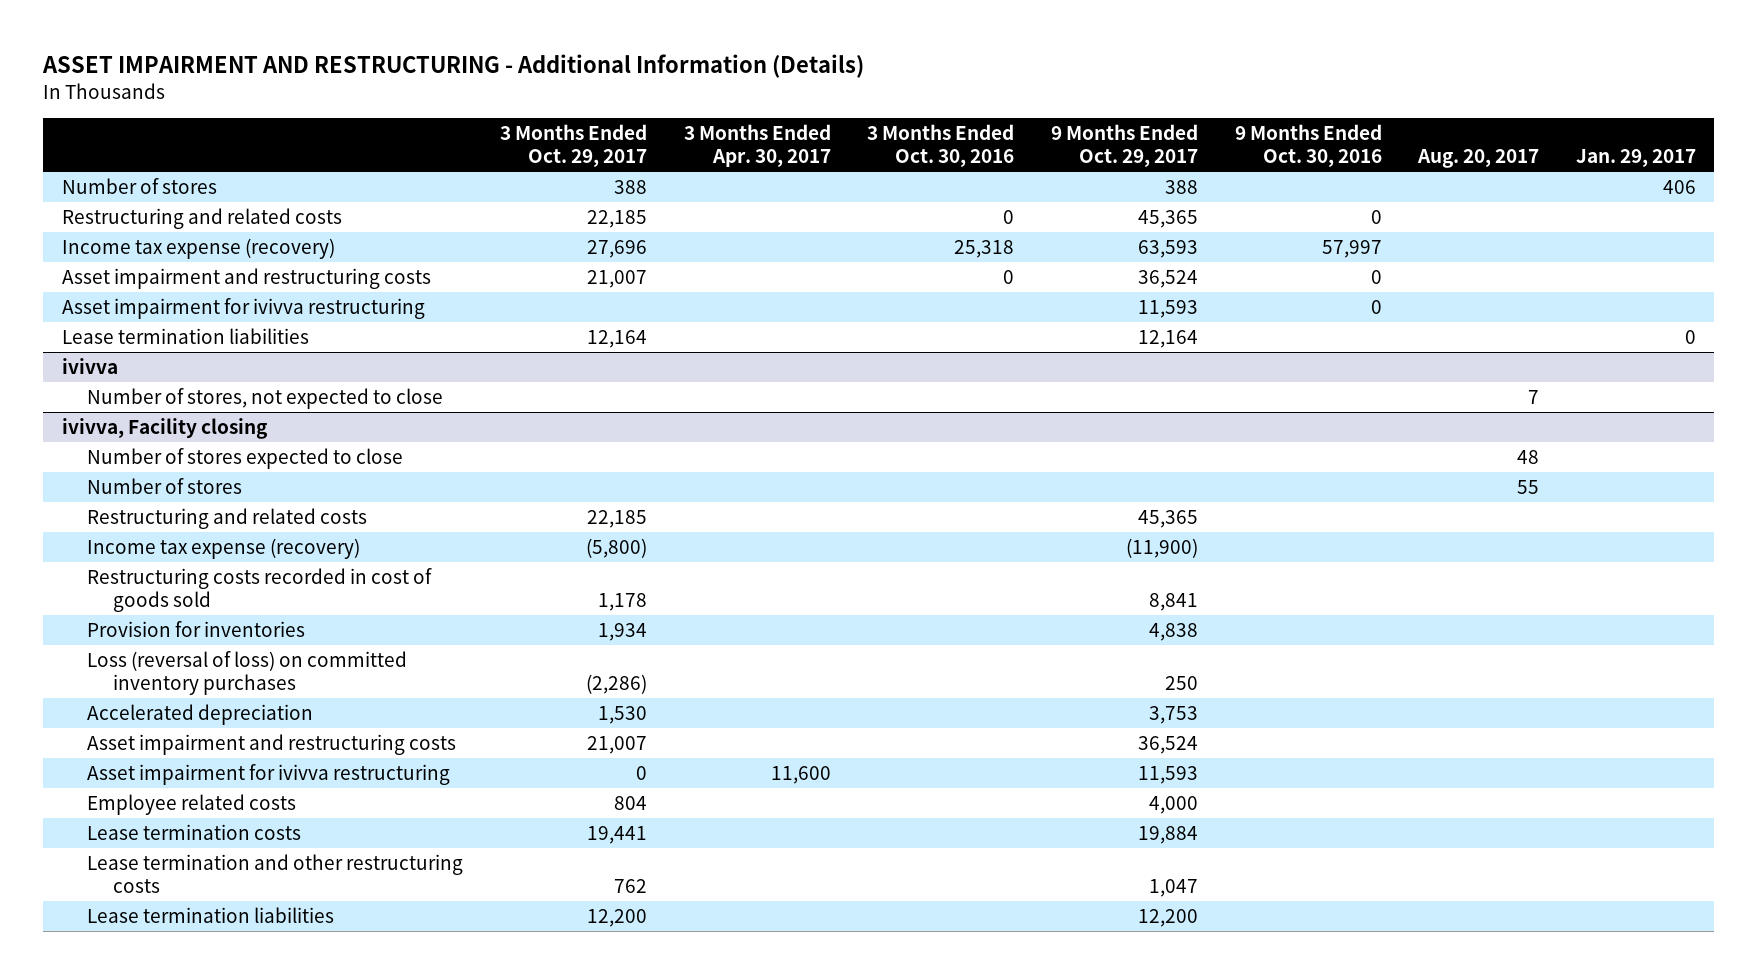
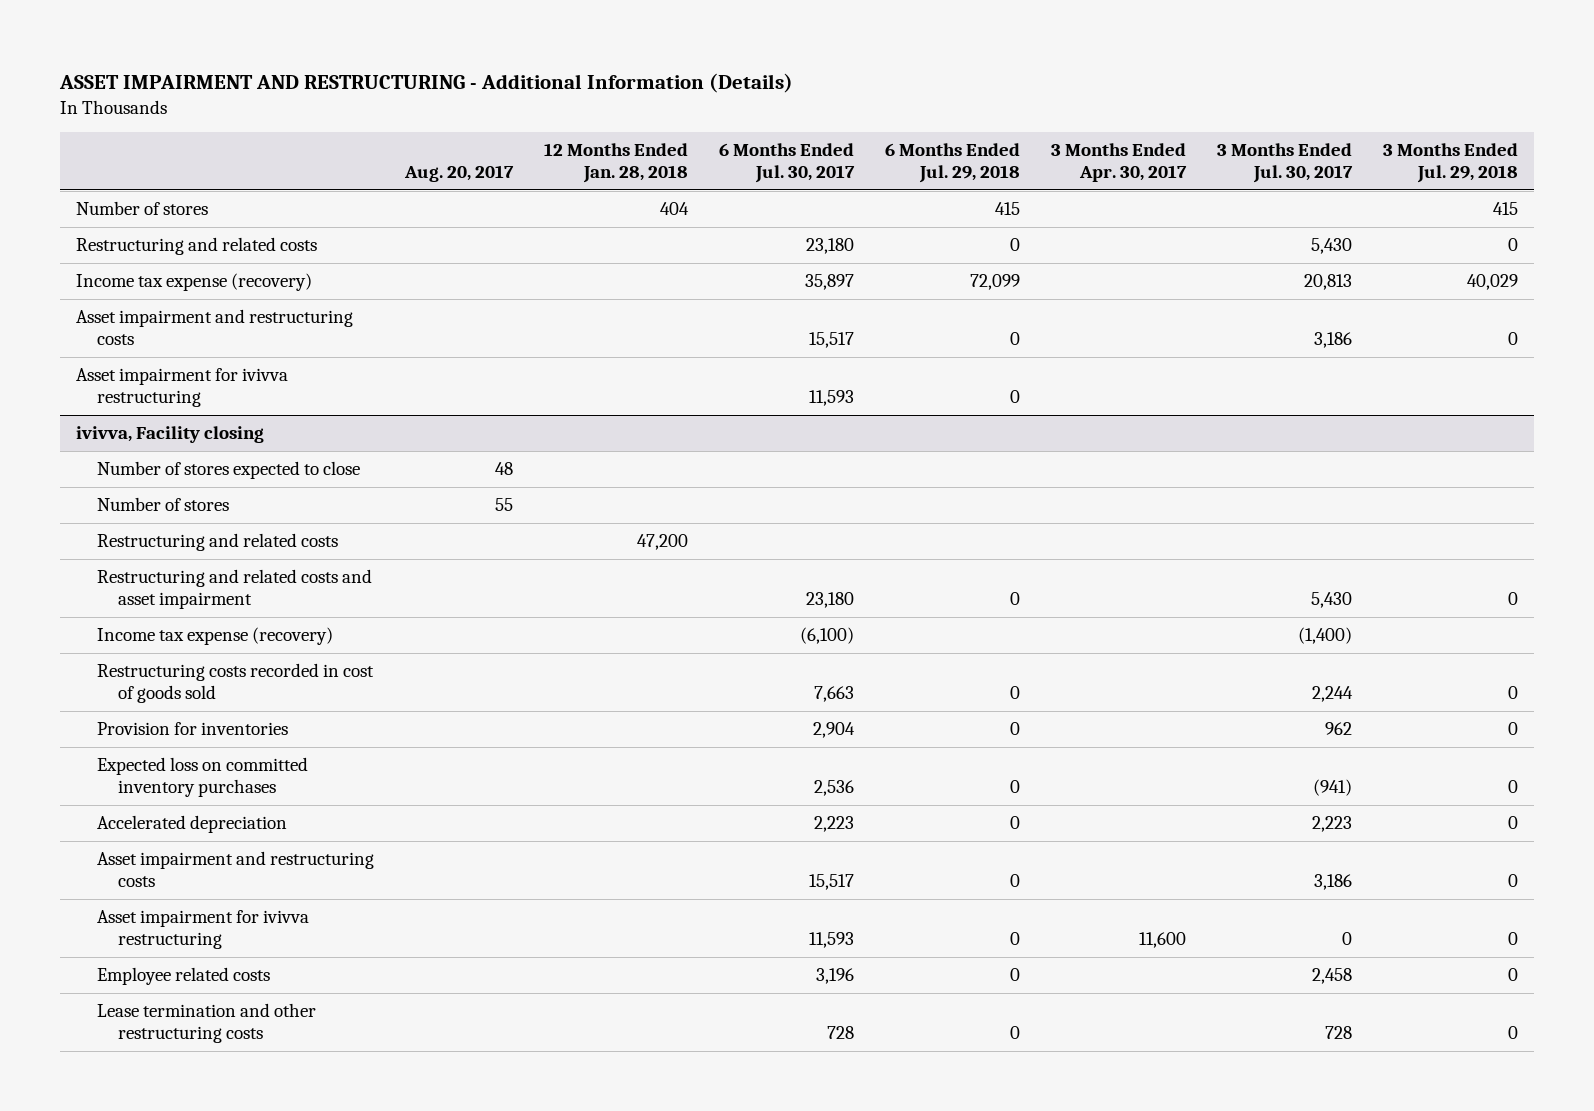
[499,123,647,168] 3 Months Ended Oct. 29, 2017 -> none
[867,123,1015,168] 3 Months Ended Oct. 30, 2016 -> none
[1050,123,1198,168] 9 Months Ended Oct. 29, 2017 -> none
[1234,123,1382,168] 9 Months Ended Oct. 30, 2016 -> none
[1575,149,1696,168] Jan. 29, 2017 -> none
none -> [544,143,689,184] 12 Months Ended Jan. 28, 2018
none -> [719,143,856,184] 6 Months Ended Jul. 30, 2017
none -> [885,143,1021,184] 6 Months Ended Jul. 29, 2018
none -> [1217,143,1354,184] 3 Months Ended Jul. 30, 2017
none -> [1383,143,1519,184] 3 Months Ended Jul. 29, 2018
[61,327,309,344] Lease termination liabilities -> none
[61,357,118,374] ivivva -> none
[87,387,444,409] Number of stores, not expected to close -> none
none -> [97,569,373,610] Restructuring and related costs and asset impairment
[87,650,408,696] Loss (reversal of loss) on committed inventory purchases -> [97,757,309,798] Expected loss on committed inventory purchases
[87,823,302,840] Lease termination costs -> none
[87,906,335,923] Lease termination liabilities -> none

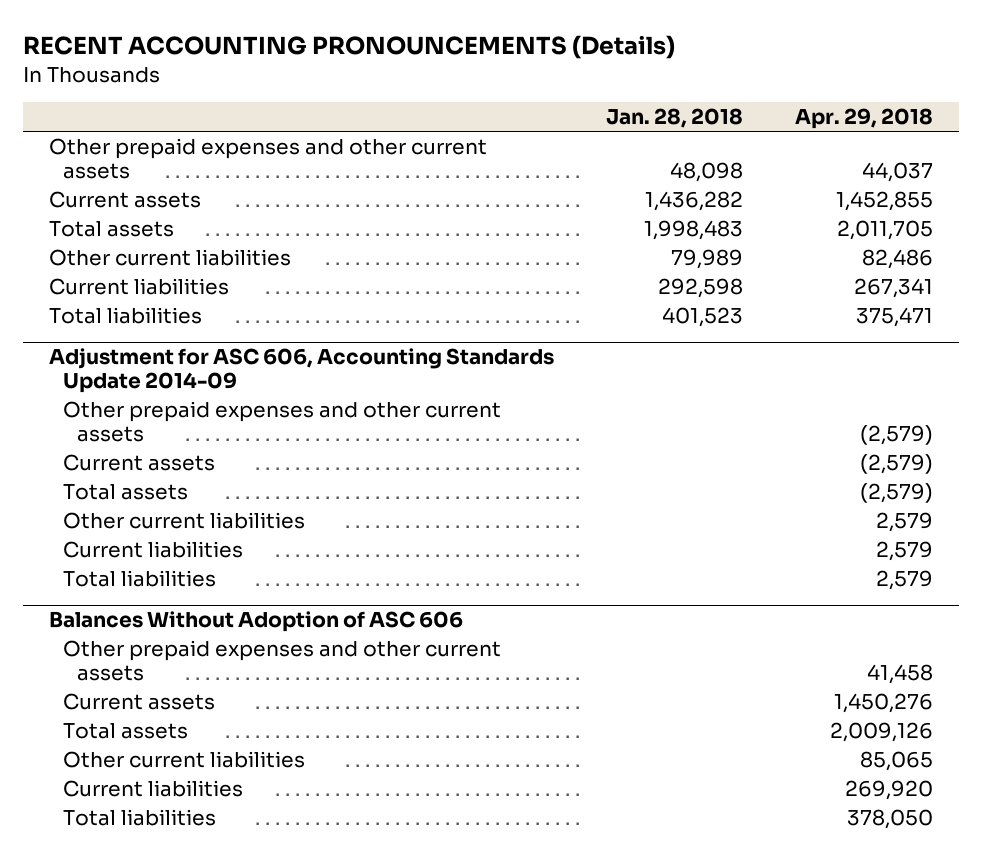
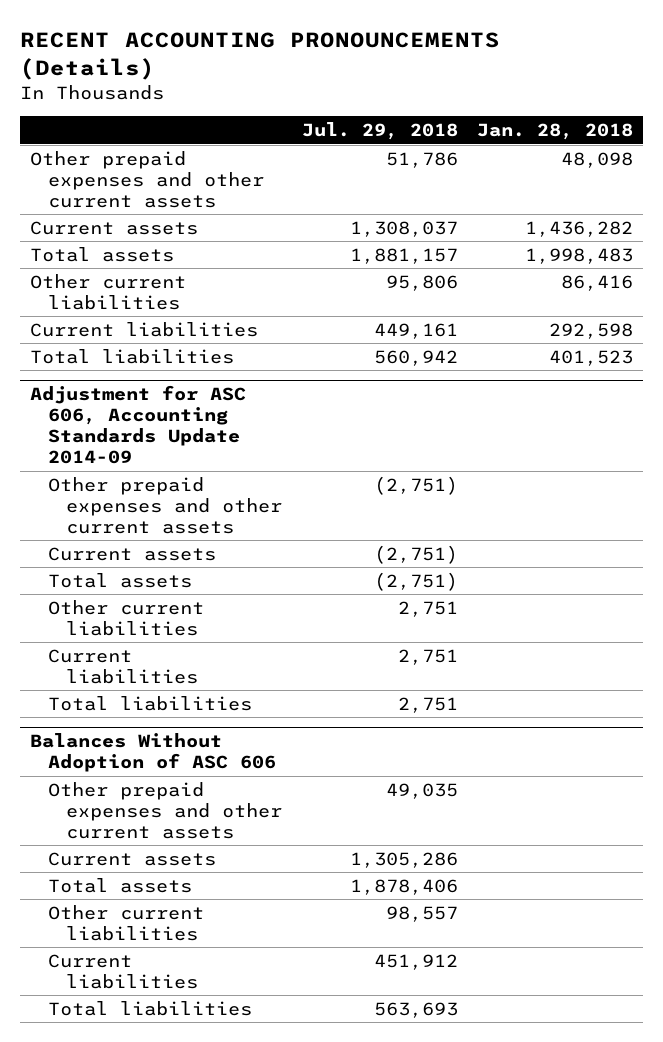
[795,108,934,130] Apr. 29, 2018 -> none
none -> [301,122,458,141] Jul. 29, 2018
[670,248,743,269] 79,989 -> [561,274,634,291] 86,416

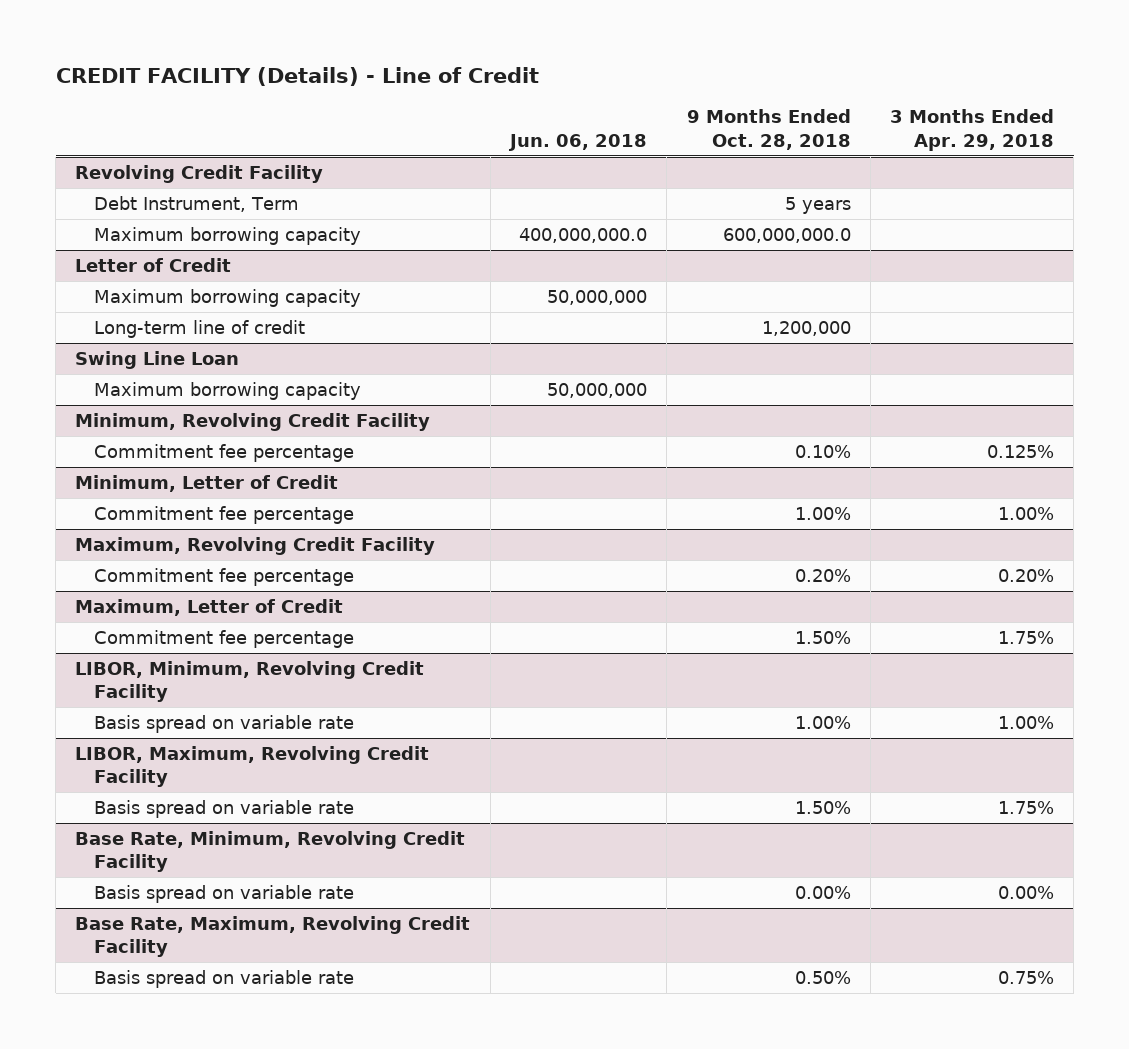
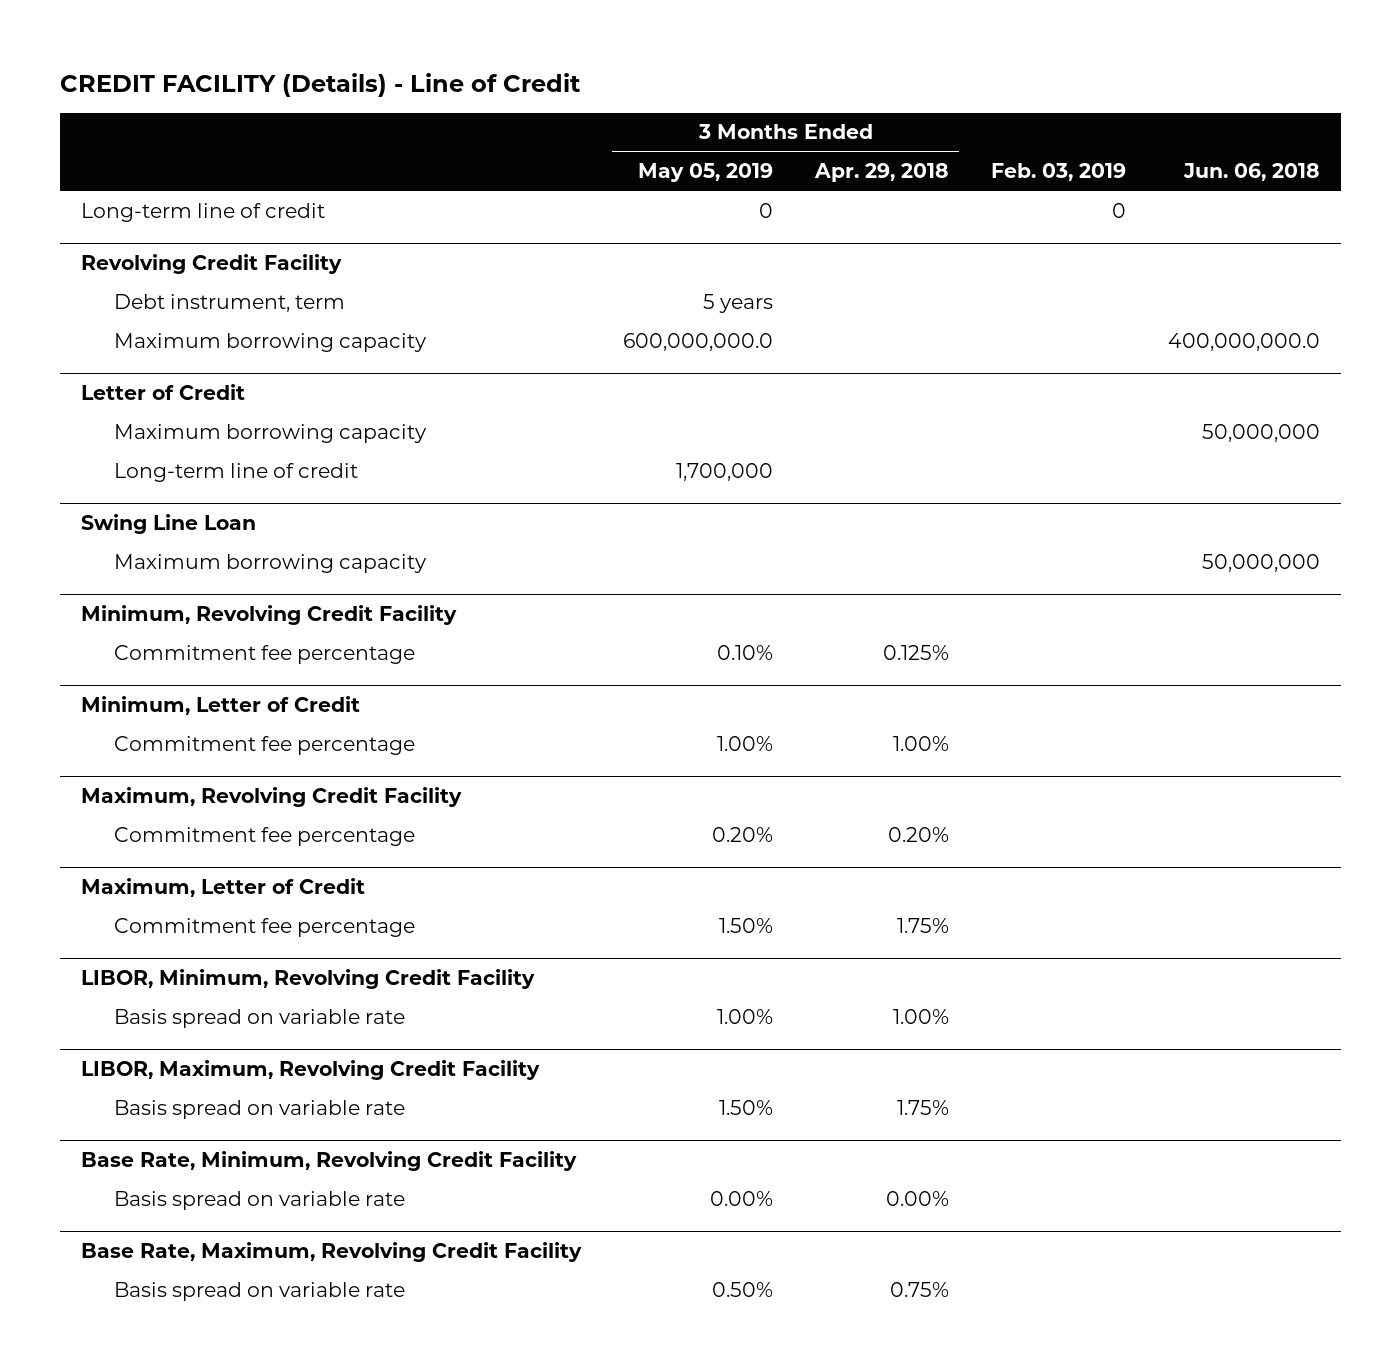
[686,109,851,150] 9 Months Ended Oct. 28, 2018 -> none
none -> [637,163,773,183] May 05, 2019
none -> [990,163,1126,182] Feb. 03, 2019
none -> [80,202,325,222] Long-term line of credit
[94,196,300,213] Debt Instrument, Term -> [113,293,345,312] Debt instrument, term

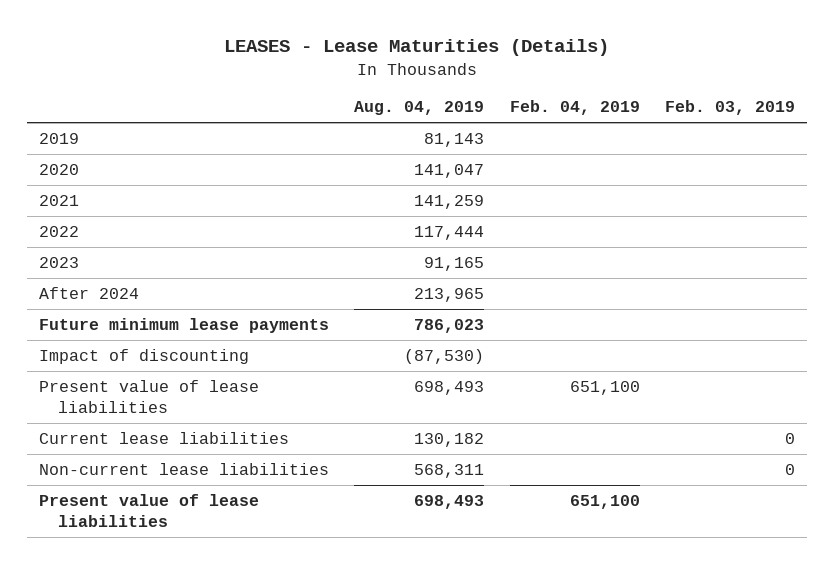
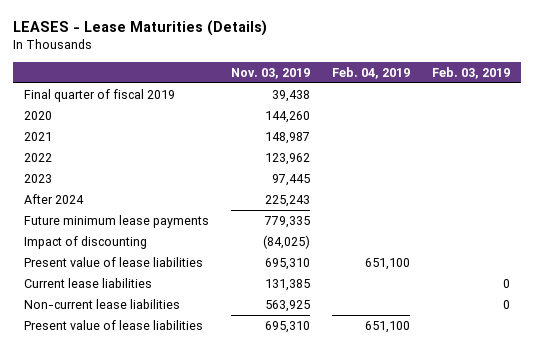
[354,101,485,116] Aug. 04, 2019 -> none
none -> [231,67,311,79] Nov. 03, 2019
[39,132,80,144] 2019 -> [24,88,176,102] Final quarter of fiscal 2019

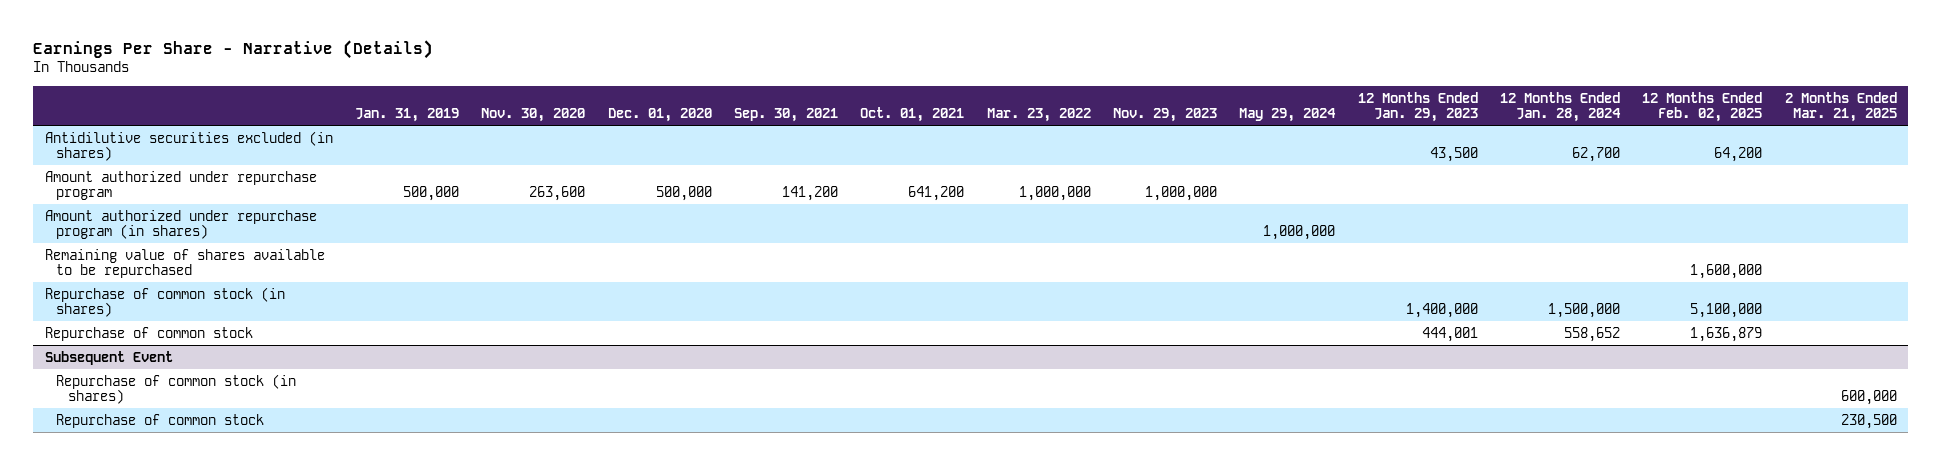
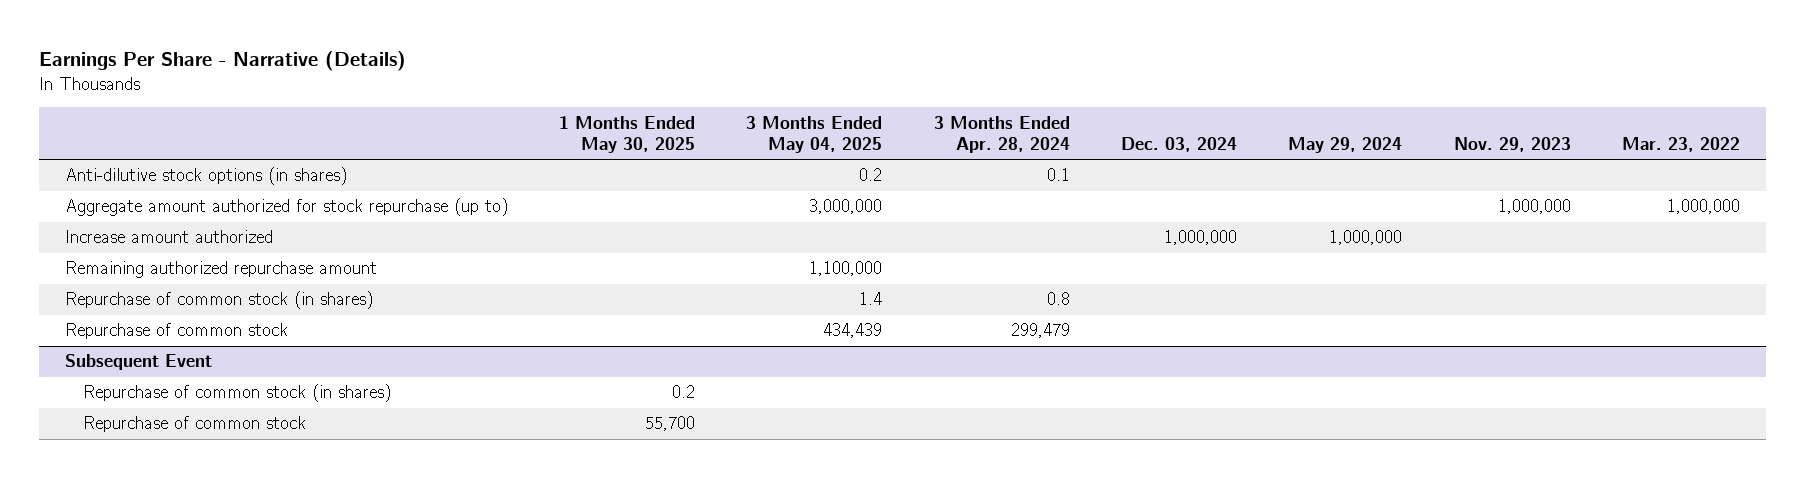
[354,108,459,123] Jan. 31, 2019 -> none
[481,108,586,123] Nov. 30, 2020 -> none
[607,108,712,123] Dec. 01, 2020 -> none
[733,108,838,123] Sep. 30, 2021 -> none
[860,107,965,123] Oct. 01, 2021 -> none
[1357,91,1478,123] 12 Months Ended Jan. 29, 2023 -> none
[1499,91,1621,123] 12 Months Ended Jan. 28, 2024 -> none
[1642,91,1763,123] 12 Months Ended Feb. 02, 2025 -> none
[1784,91,1897,123] 2 Months Ended Mar. 21, 2025 -> none
none -> [558,115,695,154] 1 Months Ended May 30, 2025
none -> [746,115,883,154] 3 Months Ended May 04, 2025
none -> [933,115,1070,154] 3 Months Ended Apr. 28, 2024
none -> [1121,137,1238,153] Dec. 03, 2024
[44,130,333,162] Antidilutive securities excluded (in shares) -> [64,167,347,186] Anti-dilutive stock options (in shares)
[44,170,317,201] Amount authorized under repurchase program -> [64,198,508,217] Aggregate amount authorized for stock repurchase (up to)
[44,209,317,240] Amount authorized under repurchase program (in shares) -> [64,230,273,244] Increase amount authorized
[44,248,325,279] Remaining value of shares available to be repurchased -> [64,261,377,279] Remaining authorized repurchase amount

